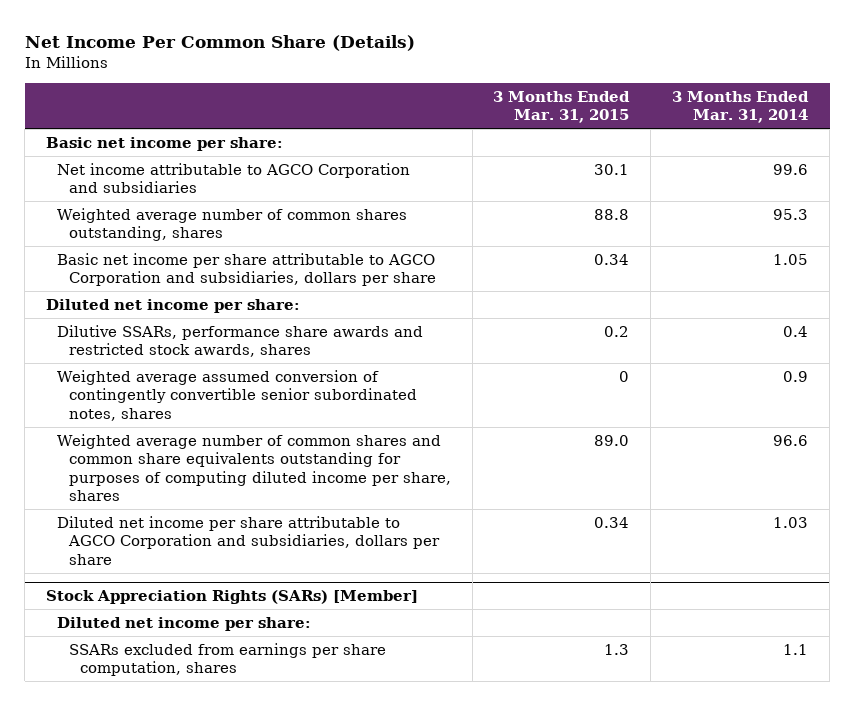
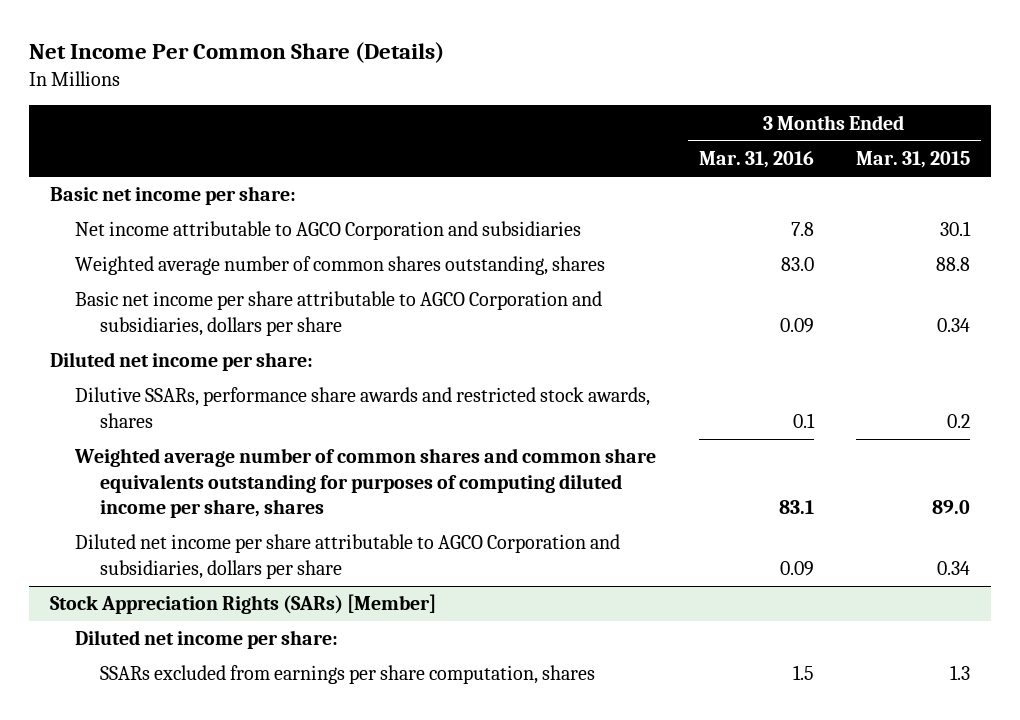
[672,90,810,124] 3 Months Ended Mar. 31, 2014 -> none
none -> [698,151,814,169] Mar. 31, 2016
[57,369,417,421] Weighted average assumed conversion of contingently convertible senior subordinated notes, shares -> none

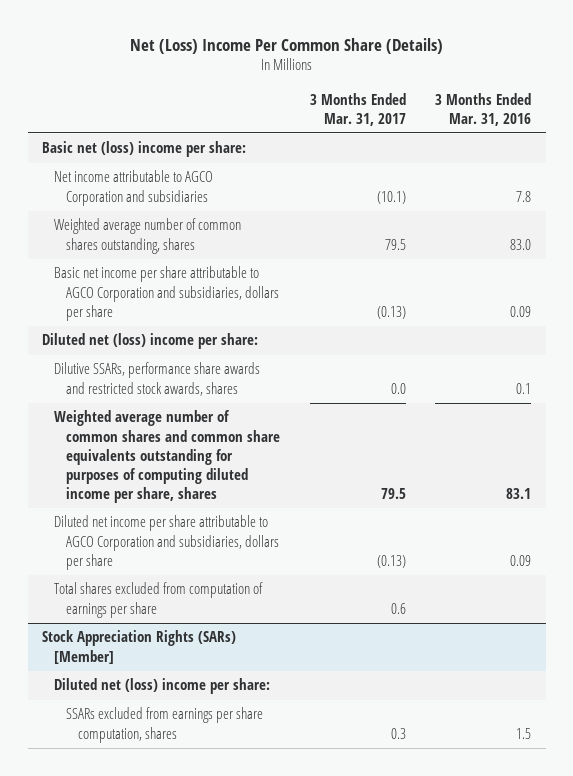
[29,42,445,64] Net Income Per Common Share (Details) -> [129,37,443,54] Net (Loss) Income Per Common Share (Details)
[855,151,970,169] Mar. 31, 2015 -> none
none -> [309,92,406,126] 3 Months Ended Mar. 31, 2017
[50,186,297,206] Basic net income per share: -> [42,141,247,158] Basic net (loss) income per share:
[50,352,314,372] Diluted net income per share: -> [42,333,259,350] Diluted net (loss) income per share:
none -> [54,582,264,618] Total shares excluded from computation of earnings per share
[75,630,339,650] Diluted net income per share: -> [54,678,271,695] Diluted net (loss) income per share:

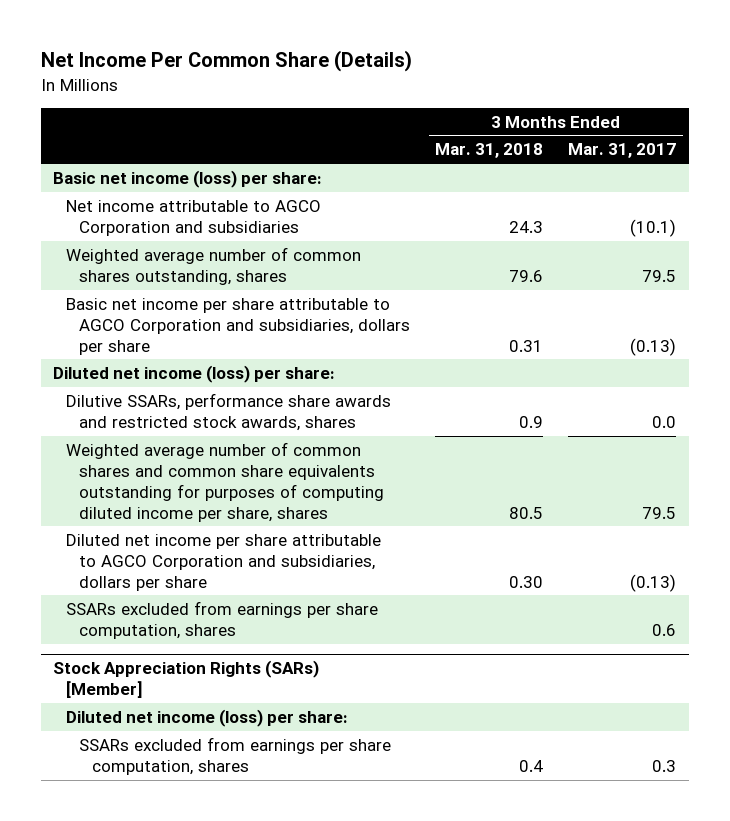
[129,37,443,54] Net (Loss) Income Per Common Share (Details) -> [40,50,412,73] Net Income Per Common Share (Details)
[434,92,531,126] 3 Months Ended Mar. 31, 2016 -> none
none -> [435,143,544,159] Mar. 31, 2018
[42,141,247,158] Basic net (loss) income per share: -> [53,169,323,188] Basic net income (loss) per share:
[42,333,259,350] Diluted net (loss) income per share: -> [53,364,336,383] Diluted net income (loss) per share:
[54,582,264,618] Total shares excluded from computation of earnings per share -> [66,600,379,639] SSARs excluded from earnings per share computation, shares
[54,678,271,695] Diluted net (loss) income per share: -> [66,708,349,727] Diluted net income (loss) per share:

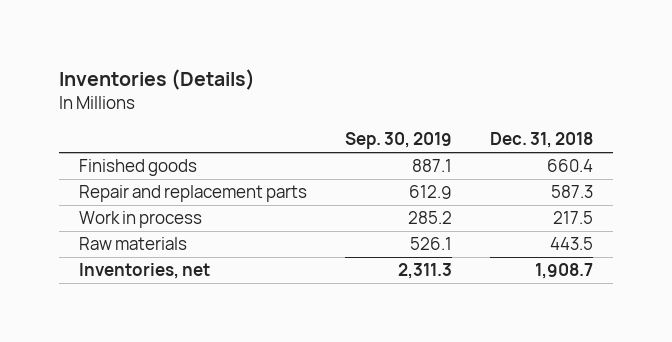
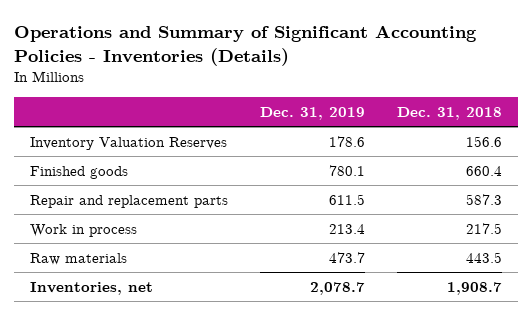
[59,68,256,90] Inventories (Details) -> [14,24,478,66] Operations and Summary of Significant Accounting Policies - Inventories (Details)
[345,132,453,150] Sep. 30, 2019 -> none
none -> [260,106,366,120] Dec. 31, 2019
none -> [30,136,228,150] Inventory Valuation Reserves

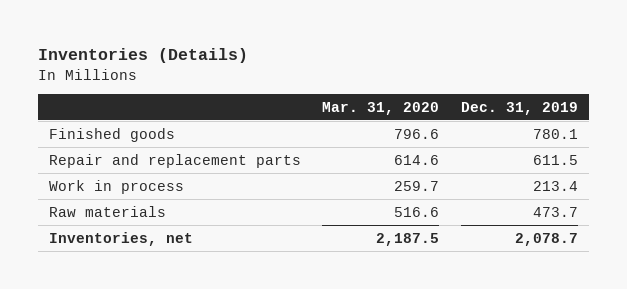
[14,24,478,66] Operations and Summary of Significant Accounting Policies - Inventories (Details) -> [38,48,249,64] Inventories (Details)
[396,106,502,120] Dec. 31, 2018 -> none
none -> [322,101,440,115] Mar. 31, 2020
[30,136,228,150] Inventory Valuation Reserves -> none

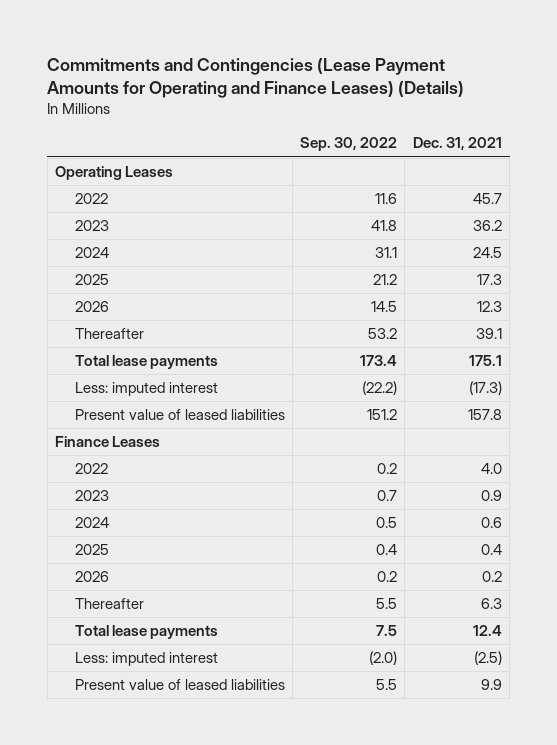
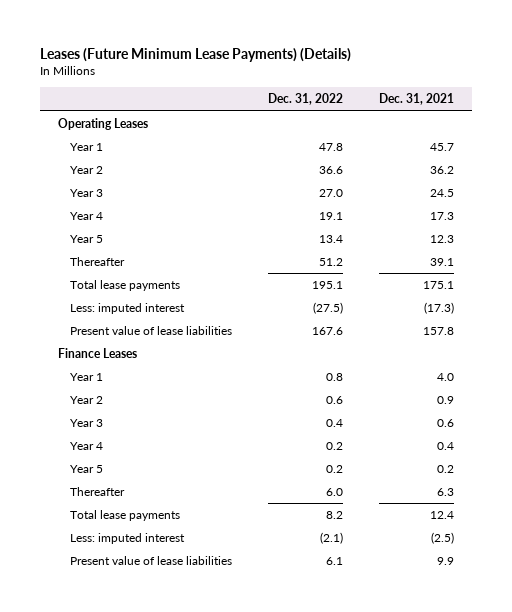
[47,57,465,98] Commitments and Contingencies (Lease Payment Amounts for Operating and Finance Leases) (Details) -> [39,47,351,62] Leases (Future Minimum Lease Payments) (Details)
[300,137,398,152] Sep. 30, 2022 -> none
none -> [268,93,344,106] Dec. 31, 2022
[74,193,108,205] 2022 -> [70,143,104,152] Year 1
[74,220,109,232] 2023 -> [70,166,104,175] Year 2
[74,247,109,259] 2024 -> [70,189,104,198] Year 3
[74,274,109,286] 2025 -> [70,212,104,221] Year 4
[74,301,109,313] 2026 -> [70,235,104,244] Year 5
[74,409,285,421] Present value of leased liabilities -> [70,326,233,336] Present value of lease liabilities
[74,463,108,475] 2022 -> none
[74,490,109,502] 2023 -> none
[74,517,109,529] 2024 -> none
[74,544,109,556] 2025 -> none
[74,571,109,583] 2026 -> none
none -> [70,373,104,382] Year 1
none -> [70,396,104,405] Year 2
none -> [70,419,104,428] Year 3
none -> [70,442,104,451] Year 4
none -> [70,465,104,474] Year 5
[74,679,285,691] Present value of leased liabilities -> [70,556,233,566] Present value of lease liabilities

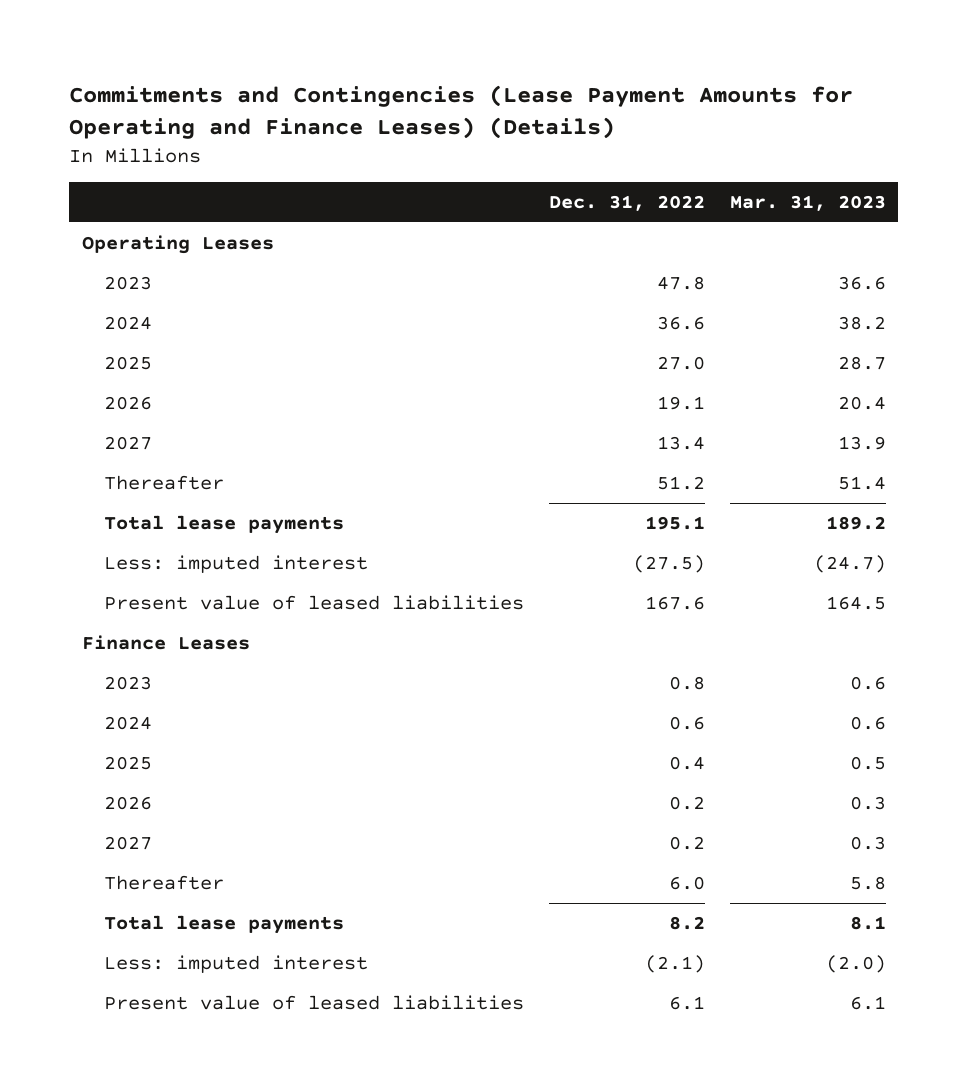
[39,47,351,62] Leases (Future Minimum Lease Payments) (Details) -> [69,84,854,139] Commitments and Contingencies (Lease Payment Amounts for Operating and Finance Leases) (Details)
[379,93,455,106] Dec. 31, 2021 -> none
none -> [729,195,886,212] Mar. 31, 2023
[70,189,104,198] Year 3 -> none
[70,143,104,152] Year 1 -> [103,275,152,290] 2023
[70,166,104,175] Year 2 -> [103,315,152,330] 2024
none -> [103,355,152,370] 2025
[70,212,104,221] Year 4 -> [103,395,152,410] 2026
[70,235,104,244] Year 5 -> [103,435,152,450] 2027
[70,326,233,336] Present value of lease liabilities -> [103,594,524,610] Present value of leased liabilities
[70,373,104,382] Year 1 -> none
[70,396,104,405] Year 2 -> none
[70,419,104,428] Year 3 -> none
[70,465,104,474] Year 5 -> none
none -> [103,675,152,690] 2023
none -> [103,715,152,730] 2024
none -> [103,755,152,770] 2025
none -> [103,795,152,810] 2026
[70,442,104,451] Year 4 -> [103,835,152,850] 2027
[70,556,233,566] Present value of lease liabilities -> [103,994,524,1010] Present value of leased liabilities

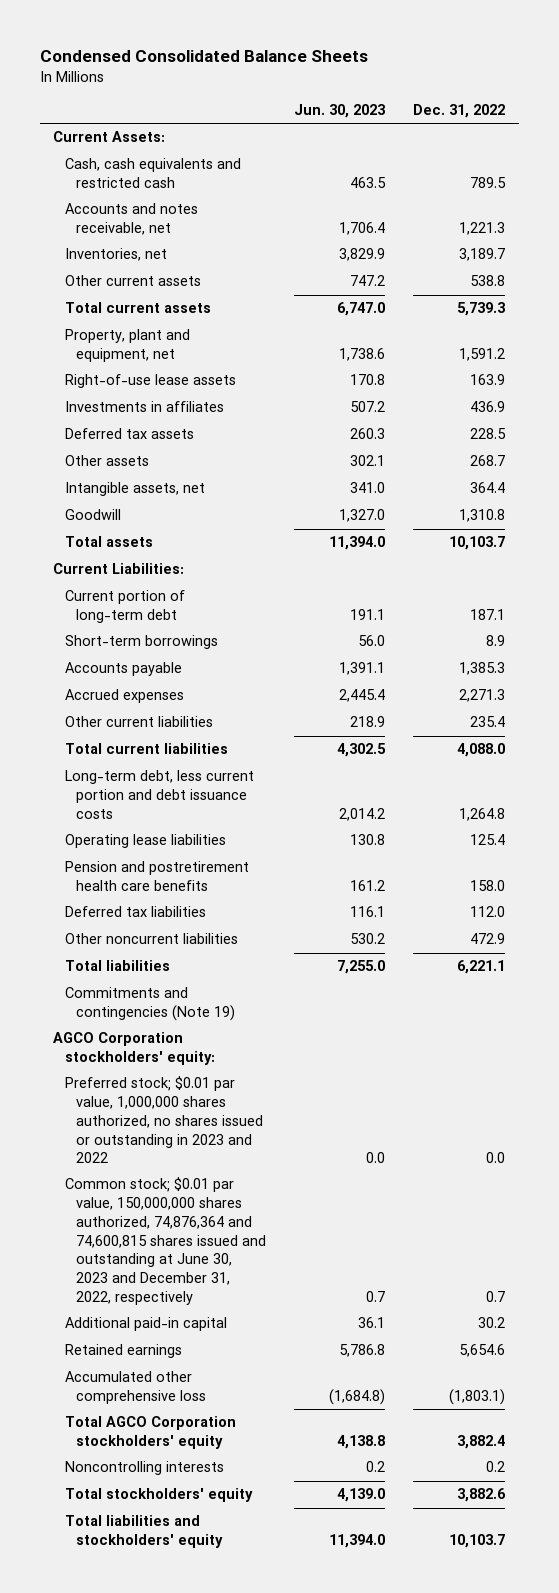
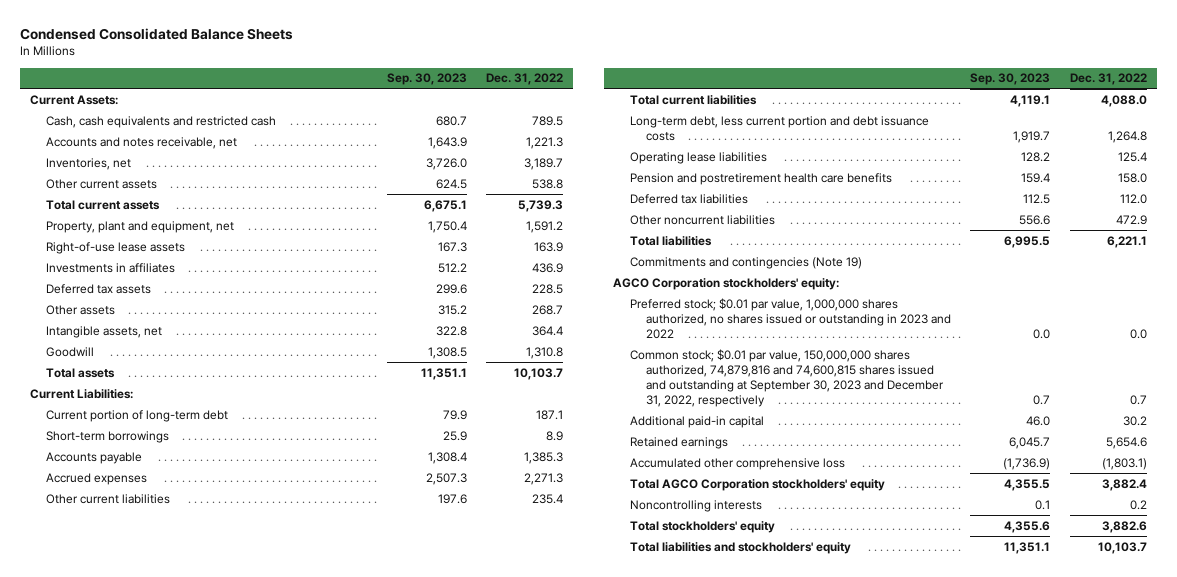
[294,104,386,119] Jun. 30, 2023 -> none
none -> [386,73,467,86] Sep. 30, 2023
[64,1177,267,1305] Common stock; $0.01 par value, 150,000,000 shares authorized, 74,876,364 and 74,600,815 shares issued and outstanding at June 30, 2023 and December 31, 2022, respectively -> [629,348,944,407] Common stock; $0.01 par value, 150,000,000 shares authorized, 74,879,816 and 74,600,815 shares issued and outstanding at September 30, 2023 and December 31, 2022, respectively

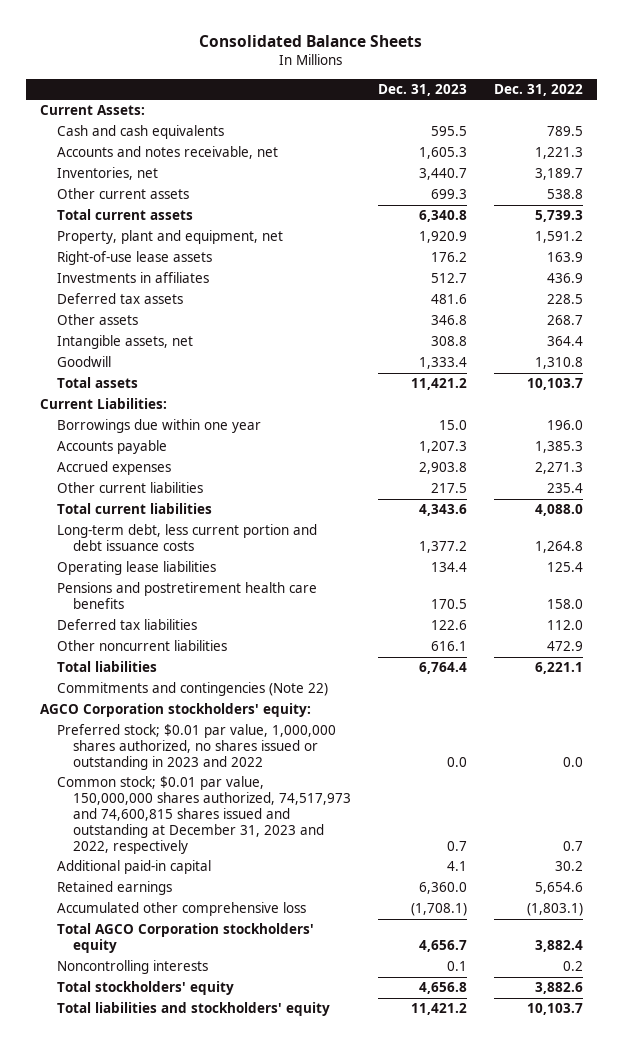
[19,27,293,40] Condensed Consolidated Balance Sheets -> [199,35,423,48] Consolidated Balance Sheets
[386,73,467,86] Sep. 30, 2023 -> none
none -> [378,84,468,97] Dec. 31, 2023
[45,115,276,128] Cash, cash equivalents and restricted cash -> [56,125,224,140] Cash and cash equivalents
[45,409,228,422] Current portion of long-term debt -> none
[45,430,169,443] Short-term borrowings -> none
none -> [56,419,261,434] Borrowings due within one year
[629,172,892,185] Pension and postretirement health care benefits -> [56,582,317,610] Pensions and postretirement health care benefits
[629,256,862,269] Commitments and contingencies (Note 19) -> [56,682,328,697] Commitments and contingencies (Note 22)
[629,348,944,407] Common stock; $0.01 par value, 150,000,000 shares authorized, 74,879,816 and 74,600,815 shares issued and outstanding at September 30, 2023 and December 31, 2022, respectively -> [56,776,352,854] Common stock; $0.01 par value, 150,000,000 shares authorized, 74,517,973 and 74,600,815 shares issued and outstanding at December 31, 2023 and 2022, respectively

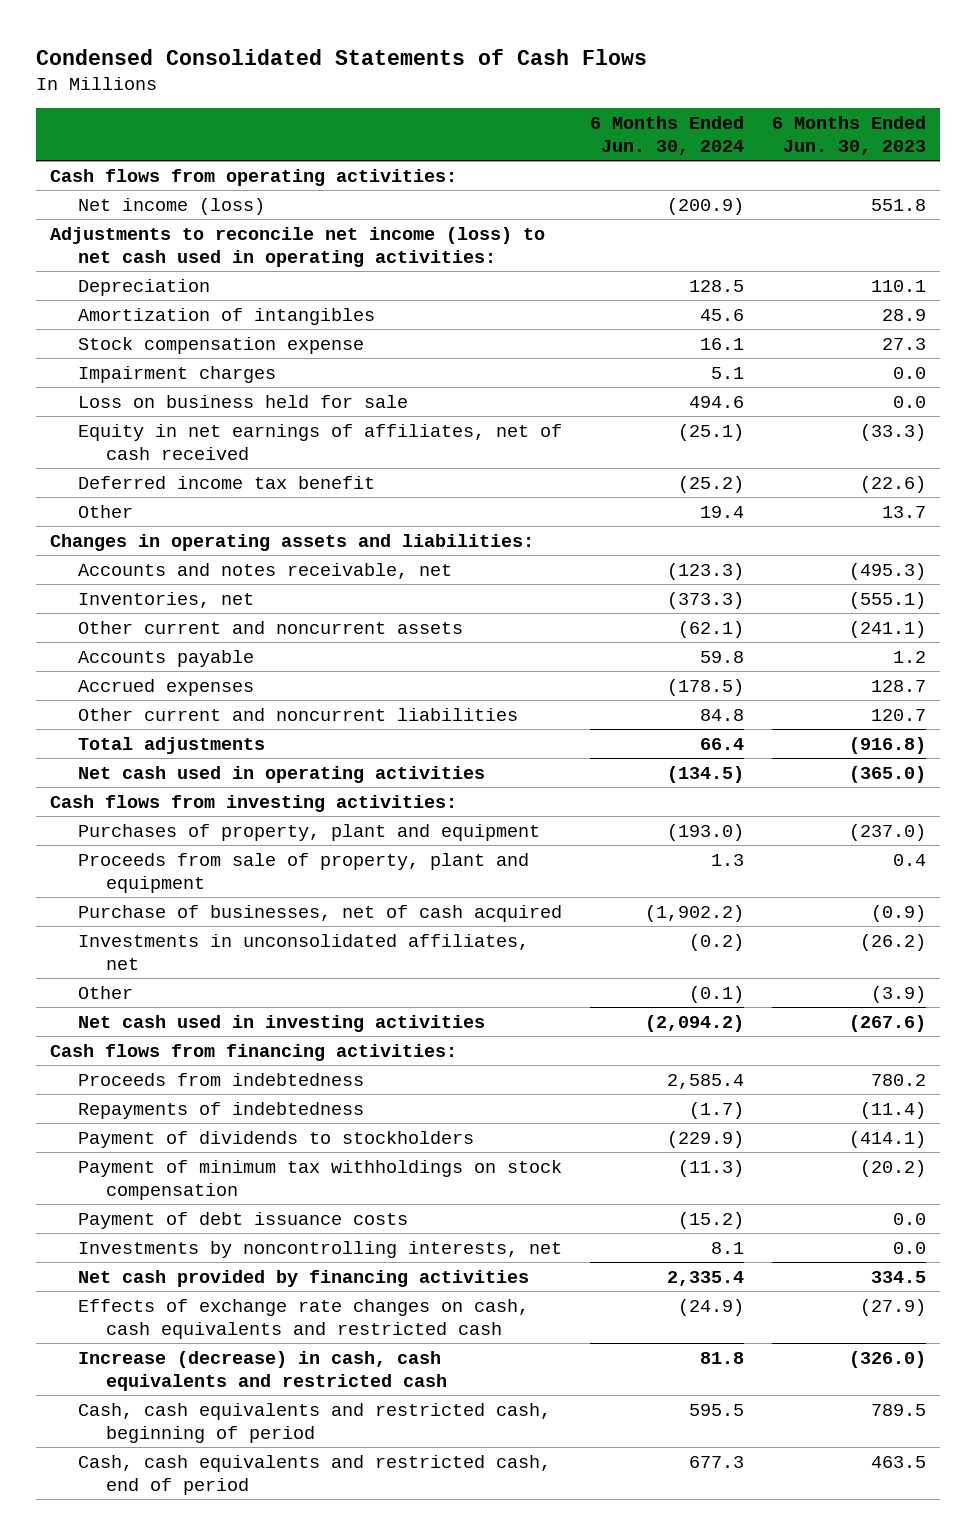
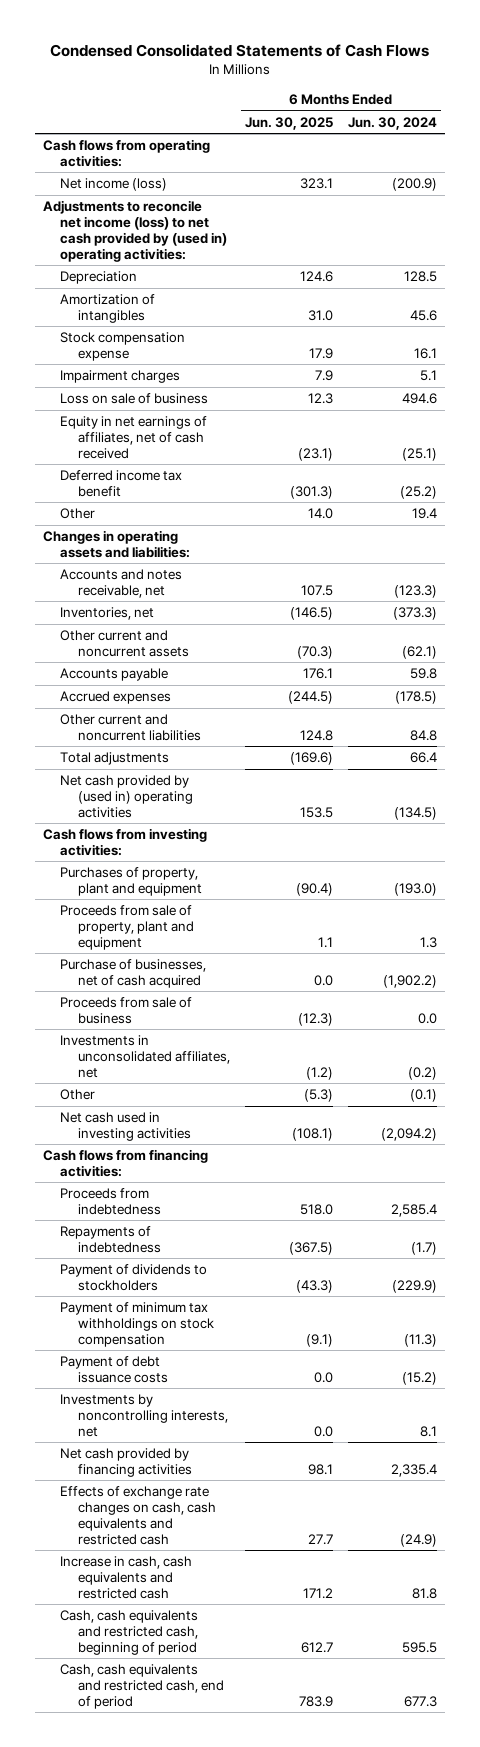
[771,115,926,155] 6 Months Ended Jun. 30, 2023 -> none
none -> [245,116,334,130] Jun. 30, 2025
[50,226,546,267] Adjustments to reconcile net income (loss) to net cash used in operating activities: -> [42,200,228,262] Adjustments to reconcile net income (loss) to net cash provided by (used in) operating activities:
[77,394,408,408] Loss on business held for sale -> [60,393,209,405] Loss on sale of business
[77,765,485,783] Net cash used in operating activities -> [60,775,193,818] Net cash provided by (used in) operating activities
none -> [60,997,193,1025] Proceeds from sale of business
[77,1350,447,1391] Increase (decrease) in cash, cash equivalents and restricted cash -> [60,1556,193,1599] Increase in cash, cash equivalents and restricted cash

